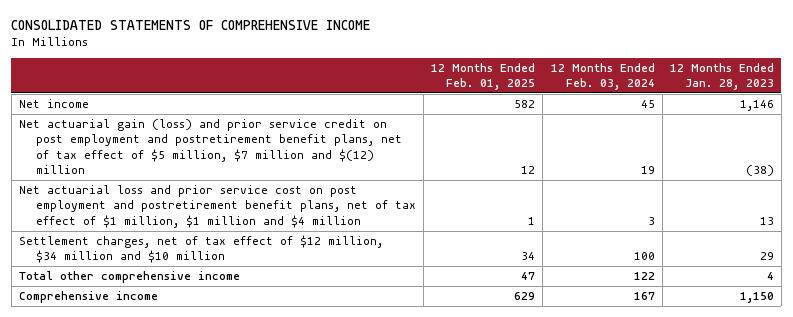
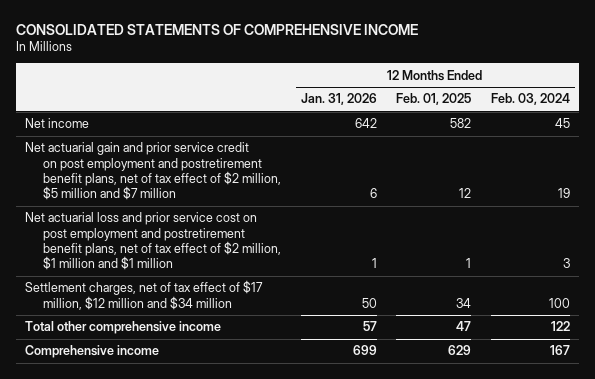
[669,62,774,90] 12 Months Ended Jan. 28, 2023 -> none
none -> [300,93,377,106] Jan. 31, 2026
[18,119,403,175] Net actuarial gain (loss) and prior service credit on post employment and postretirement benefit plans, net of tax effect of $5 million, $7 million and $(12) million -> [25,142,282,201] Net actuarial gain and prior service credit on post employment and postretirement benefit plans, net of tax effect of $2 million, $5 million and $7 million
[18,185,417,228] Net actuarial loss and prior service cost on post employment and postretirement benefit plans, net of tax effect of $1 million, $1 million and $4 million -> [25,212,282,271] Net actuarial loss and prior service cost on post employment and postretirement benefit plans, net of tax effect of $2 million, $1 million and $1 million
[18,235,383,264] Settlement charges, net of tax effect of $12 million, $34 million and $10 million -> [25,280,264,310] Settlement charges, net of tax effect of $17 million, $12 million and $34 million

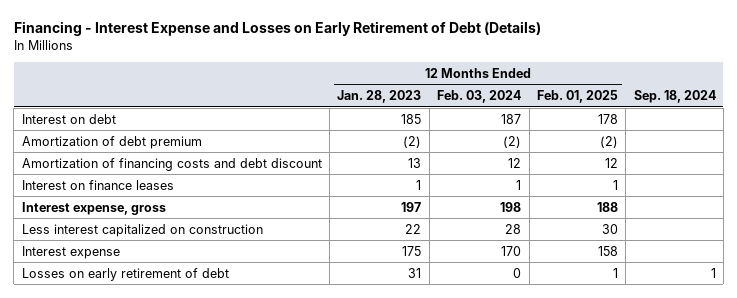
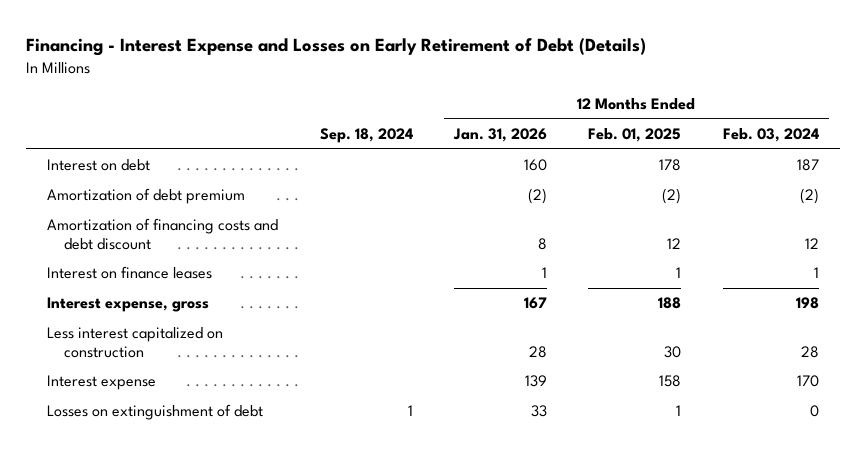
[337,90,422,104] Jan. 28, 2023 -> none
none -> [452,127,547,142] Jan. 31, 2026
[21,267,229,281] Losses on early retirement of debt -> [47,404,264,421] Losses on extinguishment of debt

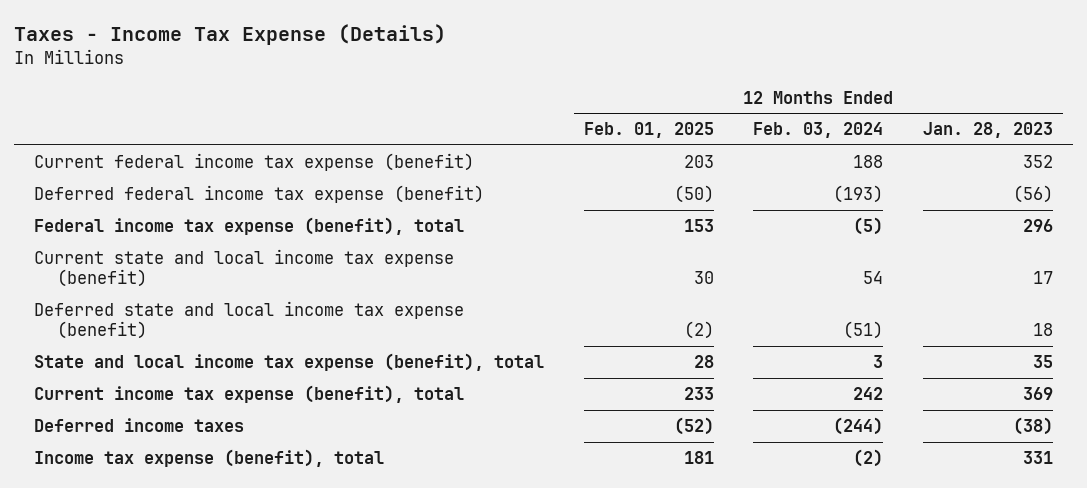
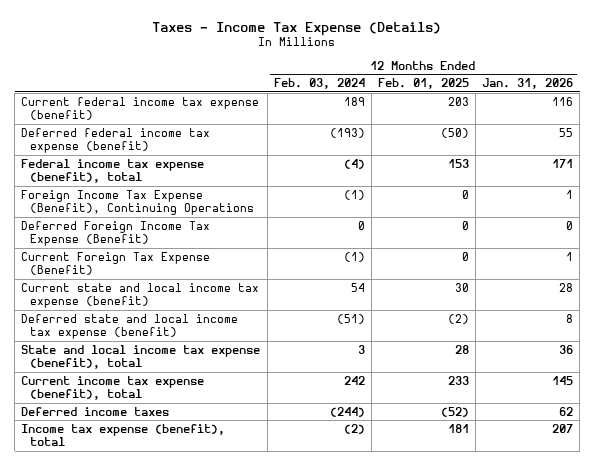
[923,122,1054,139] Jan. 28, 2023 -> none
none -> [482,78,574,90] Jan. 31, 2026
[853,155,884,169] 188 -> [343,96,365,106] 189
[853,217,884,236] (5) -> [343,158,365,169] (4)
none -> [21,189,254,216] Foreign Income Tax Expense (Benefit), Continuing Operations
none -> [21,220,211,247] Deferred Foreign Income Tax Expense (Benefit)
none -> [21,251,211,276] Current Foreign Tax Expense (Benefit)

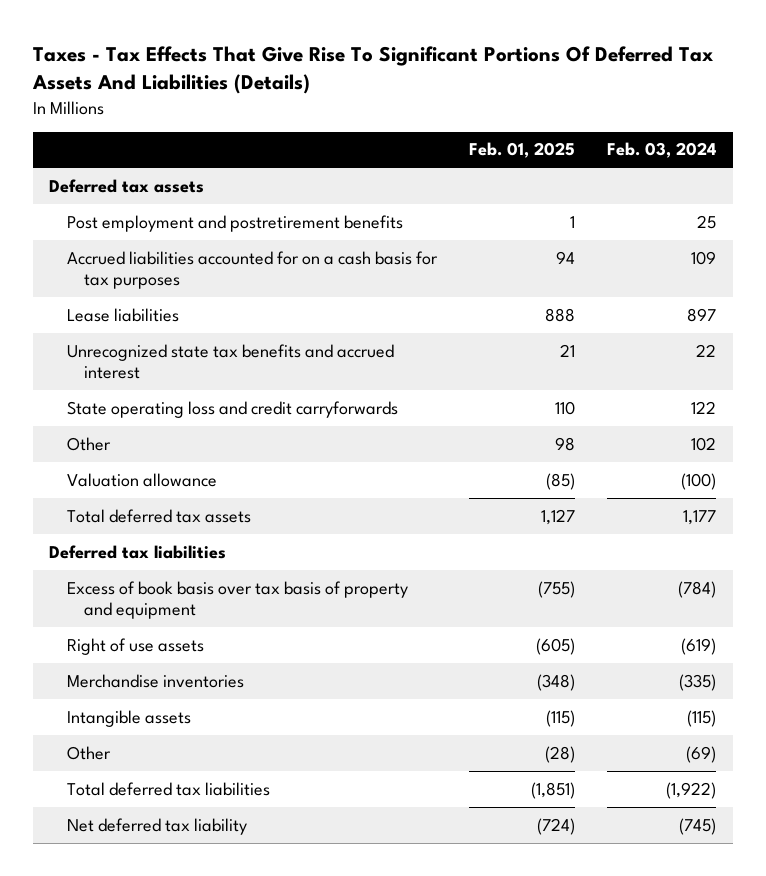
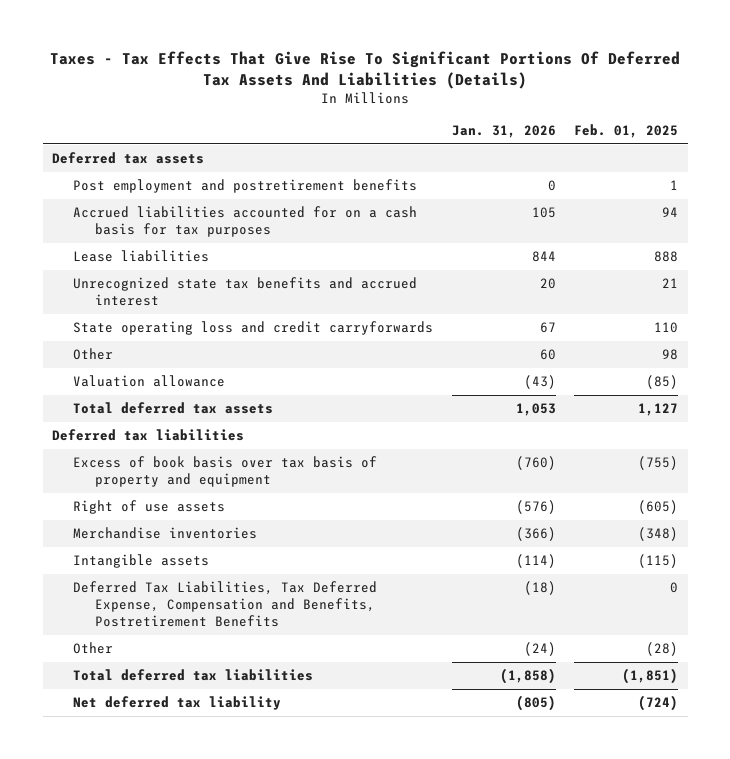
[607,142,717,159] Feb. 03, 2024 -> none
none -> [451,124,556,138] Jan. 31, 2026
none -> [73,581,378,627] Deferred Tax Liabilities, Tax Deferred Expense, Compensation and Benefits, Postretirement Benefits

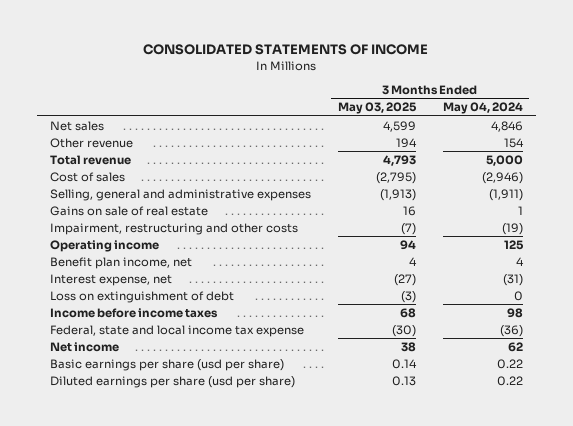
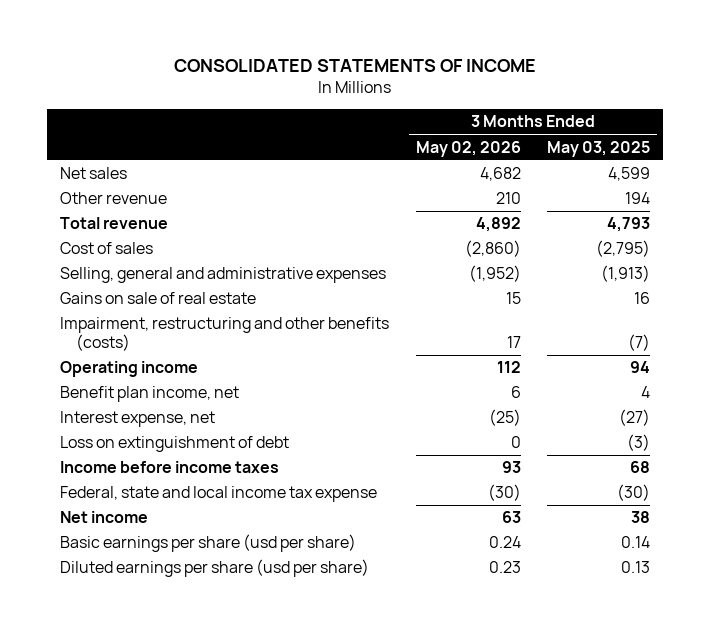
[442,102,523,115] May 04, 2024 -> none
none -> [415,140,521,157] May 02, 2026
[49,222,298,235] Impairment, restructuring and other costs -> [60,317,390,351] Impairment, restructuring and other benefits (costs)

